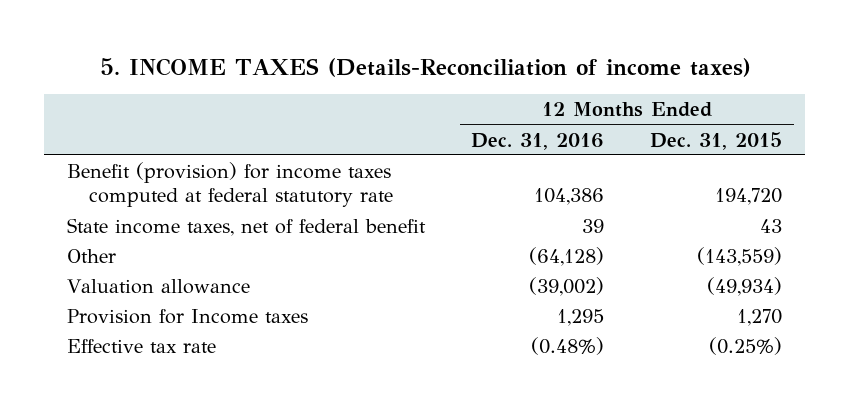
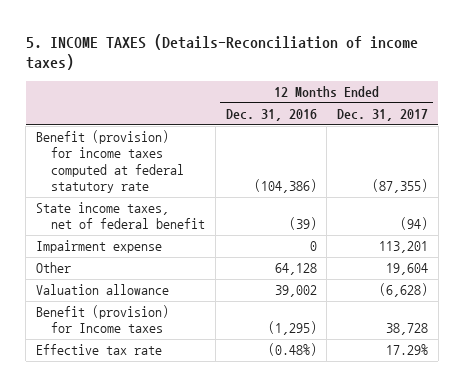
[650,131,783,150] Dec. 31, 2015 -> none
none -> [336,109,428,122] Dec. 31, 2017
[534,188,605,206] 104,386 -> [253,178,317,193] (104,386)
[582,218,605,233] 39 -> [288,217,317,231] (39)
none -> [35,240,162,254] Impairment expense
[529,246,605,266] (64,128) -> [274,263,317,276] 64,128
[529,276,605,296] (39,002) -> [274,285,317,298] 39,002
[67,308,309,324] Provision for Income taxes -> [35,305,169,334] Benefit (provision) for Income taxes
[557,308,605,326] 1,295 -> [267,321,317,336] (1,295)

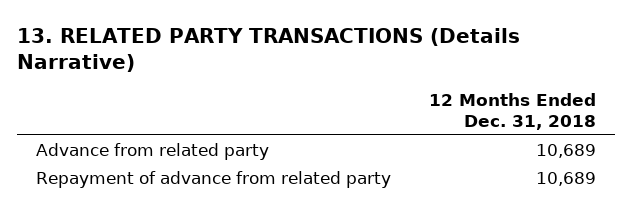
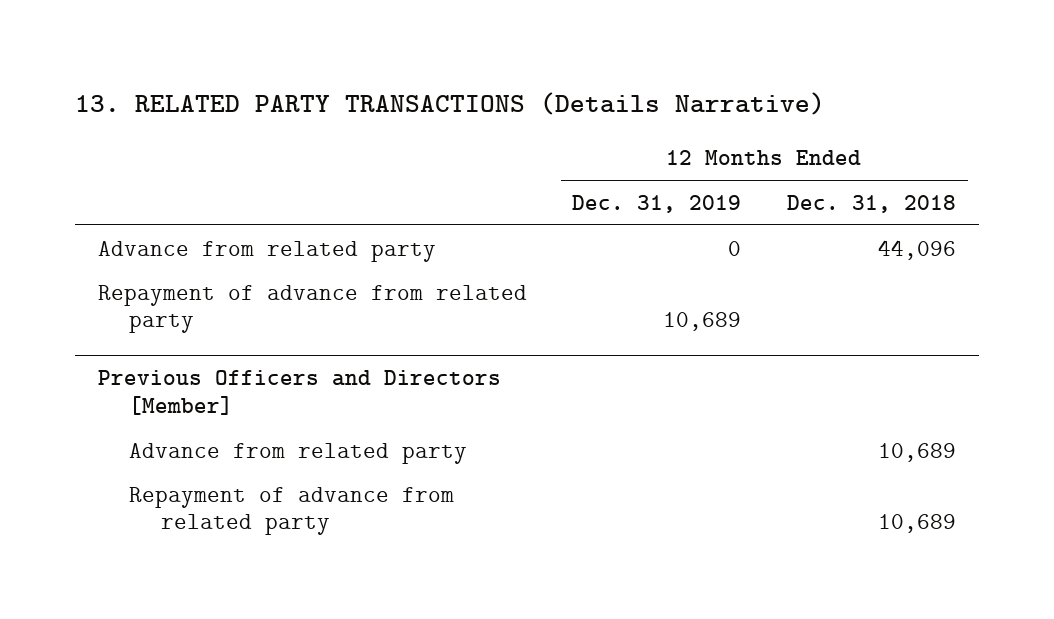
none -> [572,194,742,213] Dec. 31, 2019
none -> [97,240,436,262] Advance from related party
none -> [97,284,527,334] Repayment of advance from related party
none -> [97,370,501,415] Previous Officers and Directors [Member]

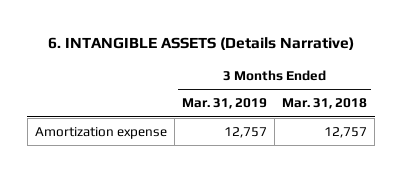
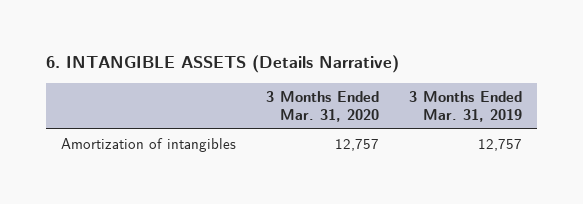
[282,98,368,110] Mar. 31, 2018 -> none
none -> [265,91,379,123] 3 Months Ended Mar. 31, 2020
[35,127,168,140] Amortization expense -> [60,137,236,152] Amortization of intangibles

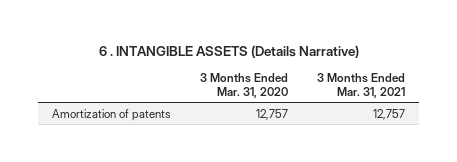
[45,55,399,74] 6. INTANGIBLE ASSETS (Details Narrative) -> [98,45,359,59] 6 . INTANGIBLE ASSETS (Details Narrative)
[409,91,523,123] 3 Months Ended Mar. 31, 2019 -> none
none -> [316,73,405,99] 3 Months Ended Mar. 31, 2021
[60,137,236,152] Amortization of intangibles -> [52,108,172,121] Amortization of patents

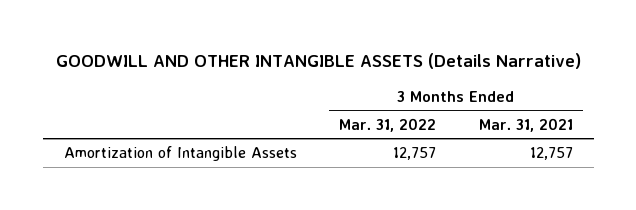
[98,45,359,59] 6 . INTANGIBLE ASSETS (Details Narrative) -> [56,53,582,70] GOODWILL AND OTHER INTANGIBLE ASSETS (Details Narrative)
[199,73,288,99] 3 Months Ended Mar. 31, 2020 -> none
none -> [339,117,437,132] Mar. 31, 2022
[52,108,172,121] Amortization of patents -> [63,146,297,162] Amortization of Intangible Assets

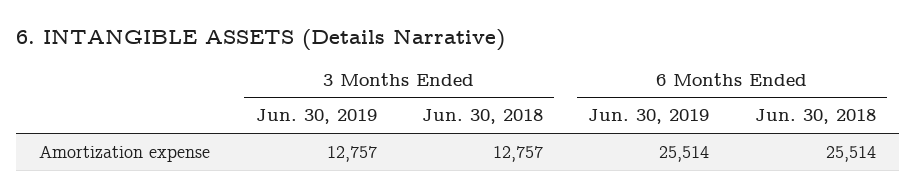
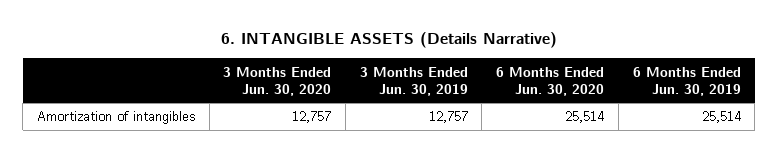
[421,109,543,125] Jun. 30, 2018 -> none
[754,109,876,125] Jun. 30, 2018 -> none
none -> [223,66,332,96] 3 Months Ended Jun. 30, 2020
none -> [496,66,605,96] 6 Months Ended Jun. 30, 2020
[39,144,211,162] Amortization expense -> [36,111,195,125] Amortization of intangibles

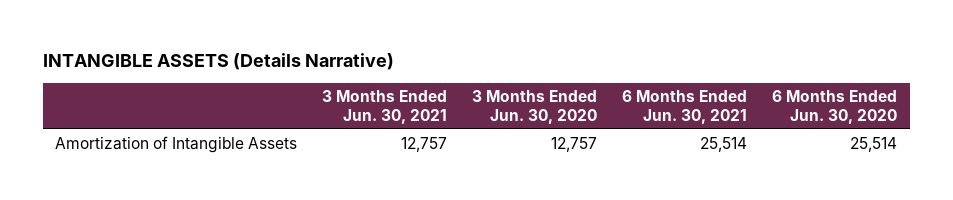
[220,32,557,49] 6. INTANGIBLE ASSETS (Details Narrative) -> [42,53,394,71] INTANGIBLE ASSETS (Details Narrative)
[359,66,468,96] 3 Months Ended Jun. 30, 2019 -> none
[632,66,741,96] 6 Months Ended Jun. 30, 2019 -> none
none -> [322,90,448,124] 3 Months Ended Jun. 30, 2021
none -> [622,90,748,124] 6 Months Ended Jun. 30, 2021
[36,111,195,125] Amortization of intangibles -> [55,136,298,154] Amortization of Intangible Assets

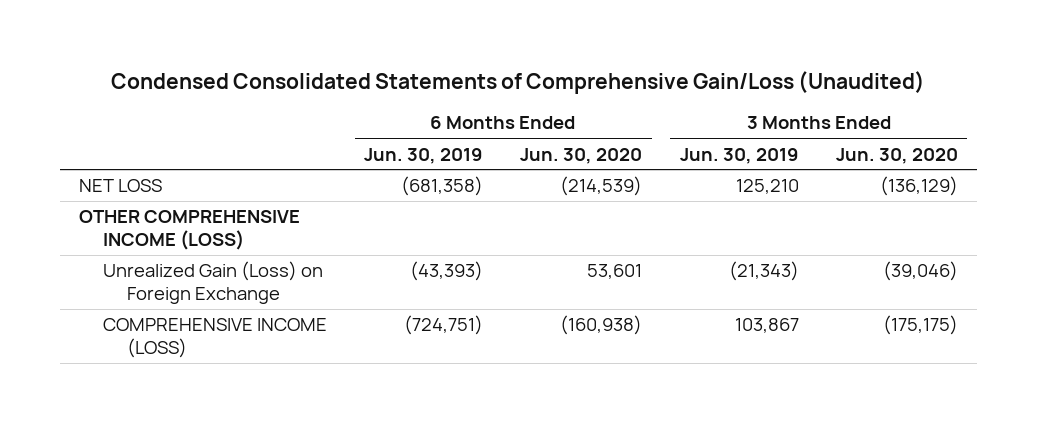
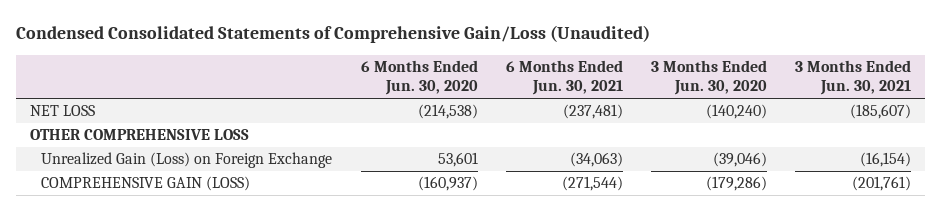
[364,147,484,164] Jun. 30, 2019 -> none
[679,147,799,164] Jun. 30, 2019 -> none
none -> [505,60,623,96] 6 Months Ended Jun. 30, 2021
none -> [795,60,912,96] 3 Months Ended Jun. 30, 2021
[560,176,643,197] (214,539) -> [417,104,478,120] (214,538)
[879,176,958,197] (136,129) -> [705,104,767,120] (140,240)
[78,210,300,250] OTHER COMPREHENSIVE INCOME (LOSS) -> [29,129,249,141] OTHER COMPREHENSIVE LOSS
[102,318,327,358] COMPREHENSIVE INCOME (LOSS) -> [41,176,251,192] COMPREHENSIVE GAIN (LOSS)
[560,315,643,336] (160,938) -> [417,176,478,192] (160,937)
[882,315,958,336] (175,175) -> [705,176,767,192] (179,286)

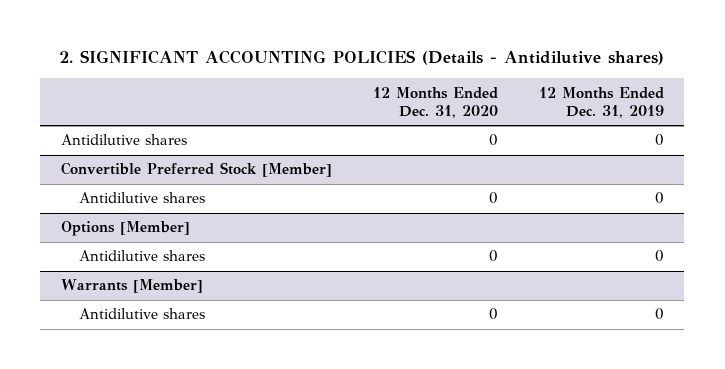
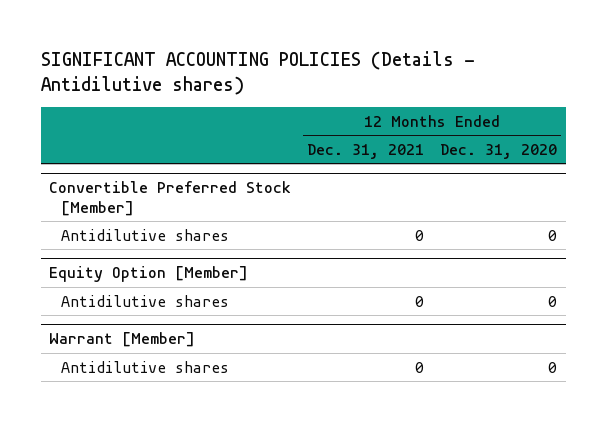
[59,50,665,66] 2. SIGNIFICANT ACCOUNTING POLICIES (Details - Antidilutive shares) -> [40,50,475,95] SIGNIFICANT ACCOUNTING POLICIES (Details - Antidilutive shares)
[538,86,664,118] 12 Months Ended Dec. 31, 2019 -> none
none -> [307,143,425,159] Dec. 31, 2021
[60,134,187,146] Antidilutive shares -> none
[60,221,190,237] Options [Member] -> [48,266,248,283] Equity Option [Member]
[60,279,203,294] Warrants [Member] -> [48,332,195,348] Warrant [Member]

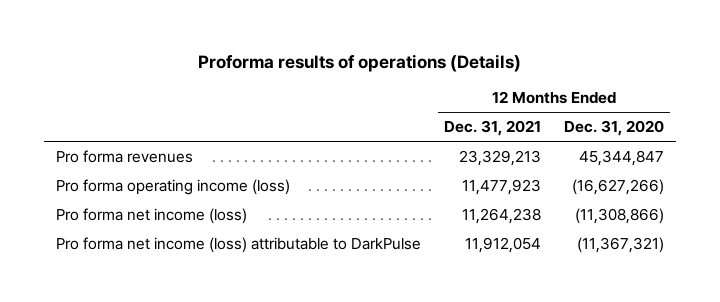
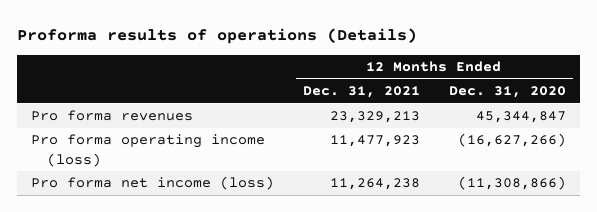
[55,236,421,253] Pro forma net income (loss) attributable to DarkPulse -> none

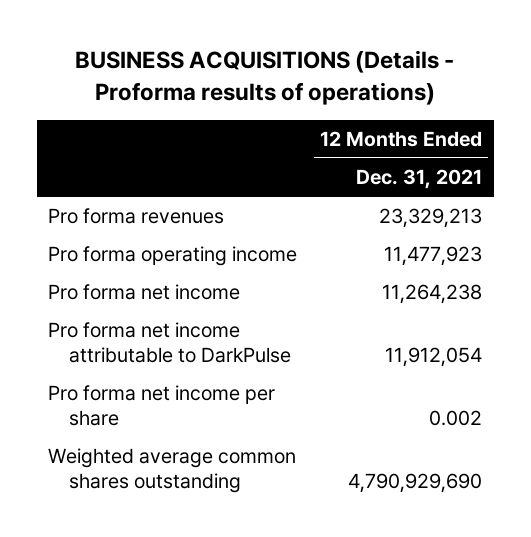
[16,27,417,44] Proforma results of operations (Details) -> [75,50,455,105] BUSINESS ACQUISITIONS (Details - Proforma results of operations)
[448,86,566,99] Dec. 31, 2020 -> none
[31,134,266,167] Pro forma operating income (loss) -> [48,246,298,267] Pro forma operating income
[31,176,275,191] Pro forma net income (loss) -> [48,284,241,301] Pro forma net income
none -> [48,322,291,363] Pro forma net income attributable to DarkPulse
none -> [48,385,276,426] Pro forma net income per share
none -> [48,448,297,493] Weighted average common shares outstanding

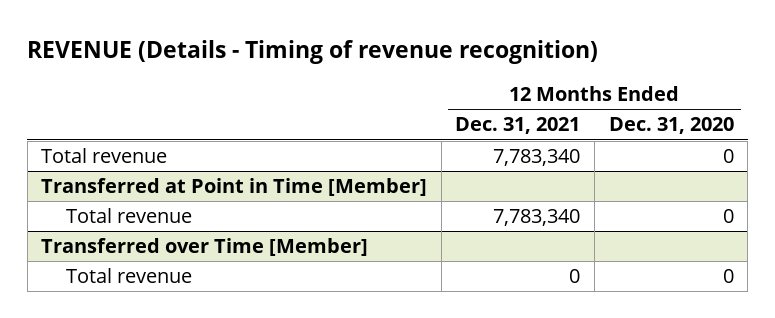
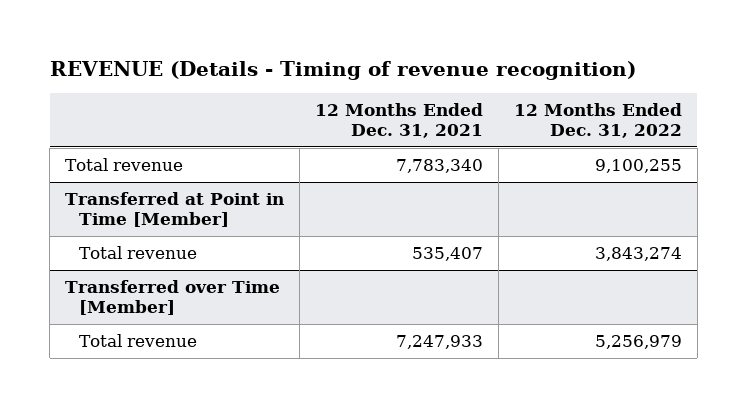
[608,117,734,135] Dec. 31, 2020 -> none
none -> [513,102,682,139] 12 Months Ended Dec. 31, 2022
[493,209,581,227] 7,783,340 -> [411,246,483,261] 535,407
[569,269,581,284] 0 -> [395,334,483,349] 7,247,933

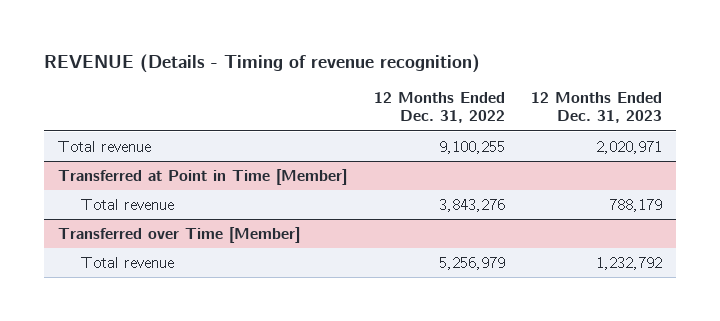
[314,102,483,139] 12 Months Ended Dec. 31, 2021 -> none
none -> [531,91,663,124] 12 Months Ended Dec. 31, 2023
[594,246,682,261] 3,843,274 -> [438,198,505,212] 3,843,276

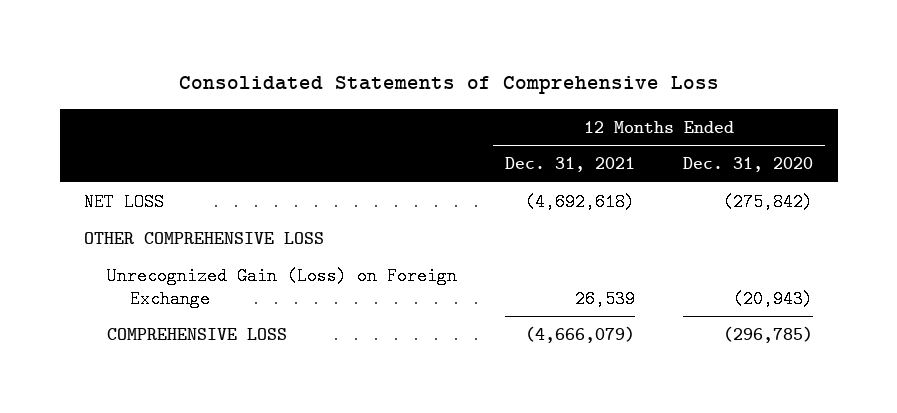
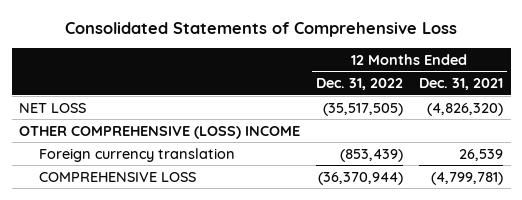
[683,157,814,173] Dec. 31, 2020 -> none
none -> [316,78,404,91] Dec. 31, 2022
[525,193,636,212] (4,692,618) -> [426,102,503,116] (4,826,320)
[83,232,324,245] OTHER COMPREHENSIVE LOSS -> [19,125,301,139] OTHER COMPREHENSIVE (LOSS) INCOME
[106,267,457,308] Unrecognized Gain (Loss) on Foreign Exchange -> [39,147,236,162] Foreign currency translation
[525,326,636,344] (4,666,079) -> [430,171,503,185] (4,799,781)

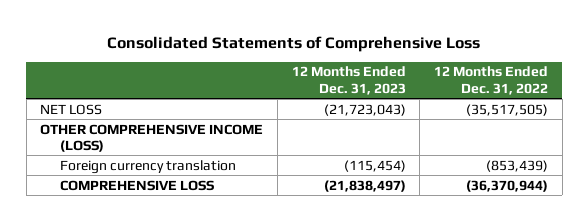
[418,78,503,91] Dec. 31, 2021 -> none
none -> [291,66,406,95] 12 Months Ended Dec. 31, 2023
[19,125,301,139] OTHER COMPREHENSIVE (LOSS) INCOME -> [40,123,264,153] OTHER COMPREHENSIVE INCOME (LOSS)

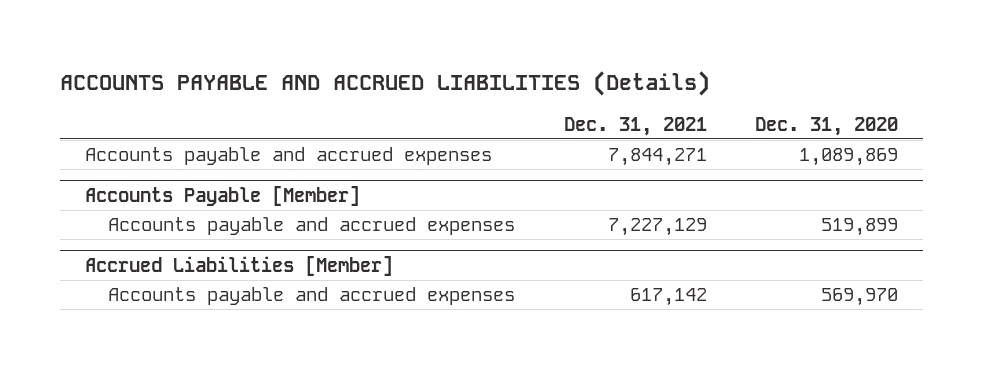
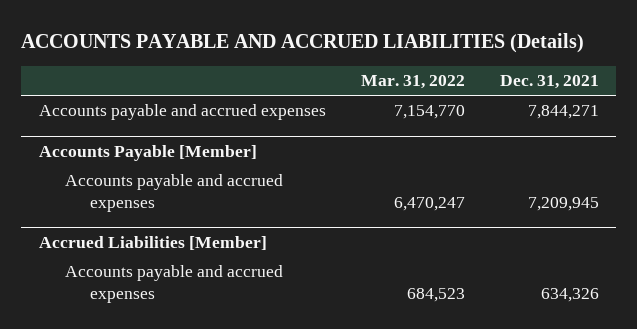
[755,116,899,136] Dec. 31, 2020 -> none
none -> [360,74,465,89] Mar. 31, 2022
[607,218,707,237] 7,227,129 -> [527,196,599,211] 7,209,945
[629,288,707,307] 617,142 -> [540,287,599,302] 634,326

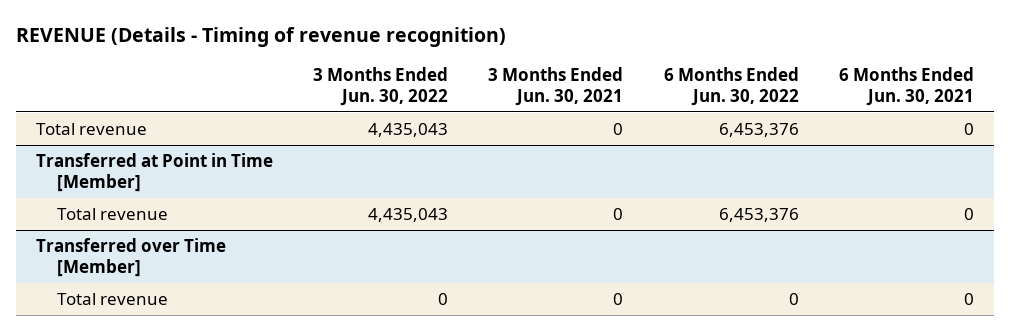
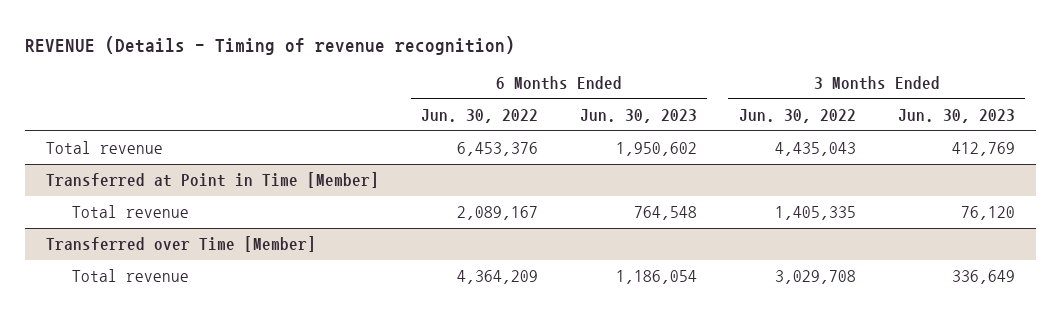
[488,66,624,106] 3 Months Ended Jun. 30, 2021 -> none
[838,66,974,106] 6 Months Ended Jun. 30, 2021 -> none
none -> [580,108,698,123] Jun. 30, 2023
none -> [897,108,1015,123] Jun. 30, 2023
[367,208,448,223] 4,435,043 -> [774,206,856,221] 1,405,335
[718,208,799,223] 6,453,376 -> [457,206,539,221] 2,089,167
[437,293,448,306] 0 -> [774,270,856,285] 3,029,708
[788,293,799,306] 0 -> [457,270,539,285] 4,364,209

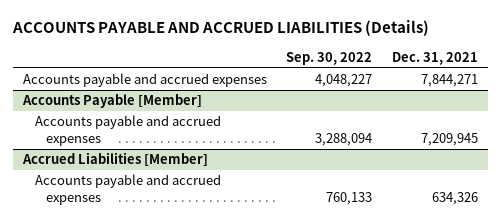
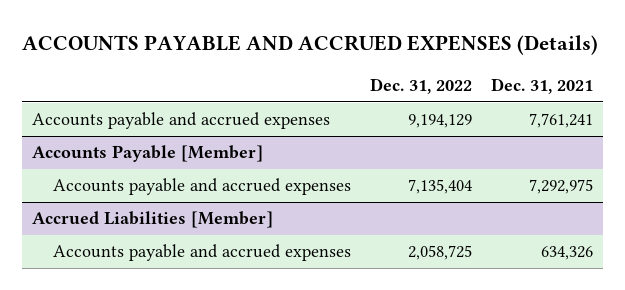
[11,20,429,37] ACCOUNTS PAYABLE AND ACCRUED LIABILITIES (Details) -> [22,35,599,56] ACCOUNTS PAYABLE AND ACCRUED EXPENSES (Details)
[286,51,373,65] Sep. 30, 2022 -> none
none -> [370,78,473,95] Dec. 31, 2022
[420,74,478,88] 7,844,271 -> [529,113,594,129] 7,761,241
[420,133,478,147] 7,209,945 -> [529,179,594,195] 7,292,975

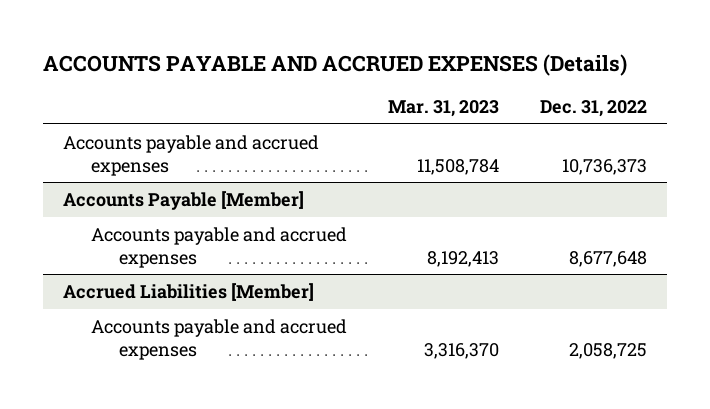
[491,78,594,95] Dec. 31, 2021 -> none
none -> [388,100,500,118] Mar. 31, 2023
[408,114,473,129] 9,194,129 -> [561,158,647,175] 10,736,373
[408,179,473,195] 7,135,404 -> [568,250,647,267] 8,677,648

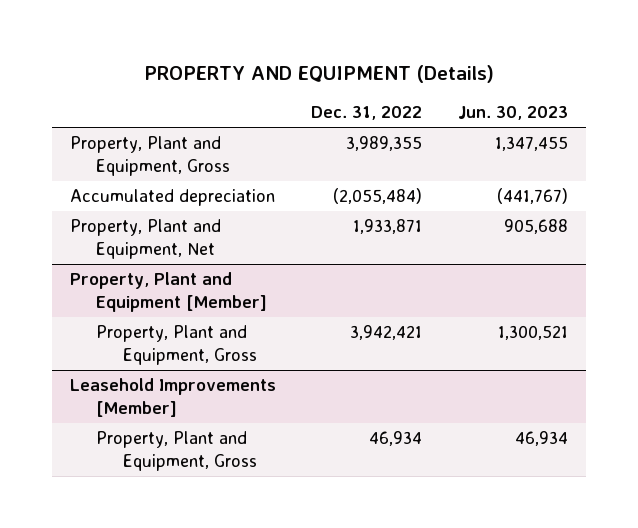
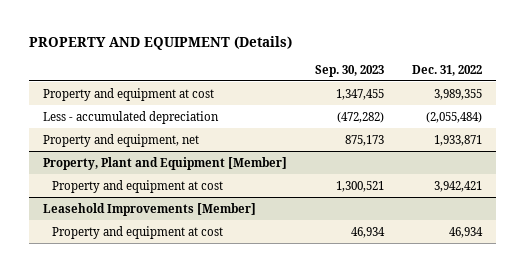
[458,106,569,121] Jun. 30, 2023 -> none
none -> [314,64,384,77] Sep. 30, 2023
[69,135,231,176] Property, Plant and Equipment, Gross -> [42,87,214,101] Property and equipment at cost
[69,188,275,206] Accumulated depreciation -> [42,110,219,124] Less - accumulated depreciation
[69,218,221,259] Property, Plant and Equipment, Net -> [42,133,199,147] Property and equipment, net
[96,324,258,365] Property, Plant and Equipment, Gross -> [51,179,223,193] Property and equipment at cost
[96,430,258,471] Property, Plant and Equipment, Gross -> [51,225,223,239] Property and equipment at cost

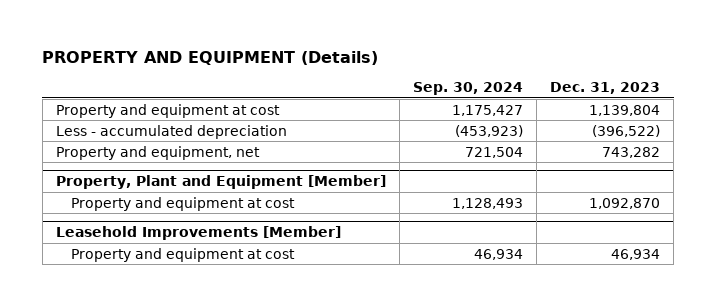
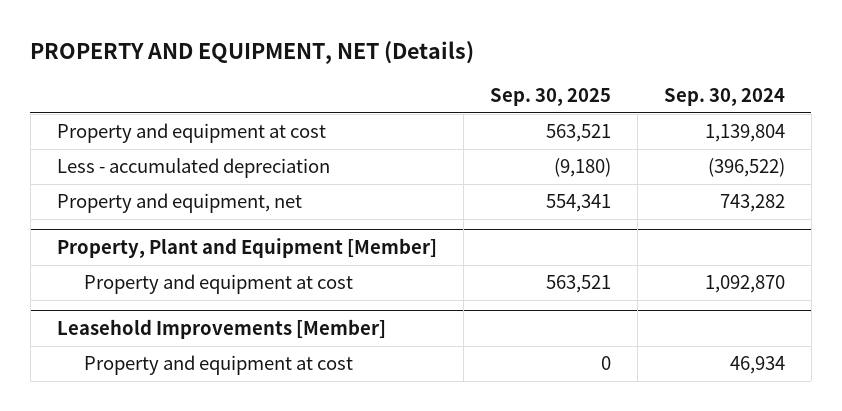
[42,51,379,66] PROPERTY AND EQUIPMENT (Details) -> [30,41,475,65] PROPERTY AND EQUIPMENT, NET (Details)
[550,82,661,95] Dec. 31, 2023 -> none
none -> [489,88,611,107] Sep. 30, 2025
[452,104,524,116] 1,175,427 -> [704,124,785,143] 1,139,804
[455,124,524,137] (453,923) -> [707,158,785,178] (396,522)
[465,146,524,158] 721,504 -> [719,194,785,213] 743,282
[452,197,524,209] 1,128,493 -> [704,275,785,294] 1,092,870

